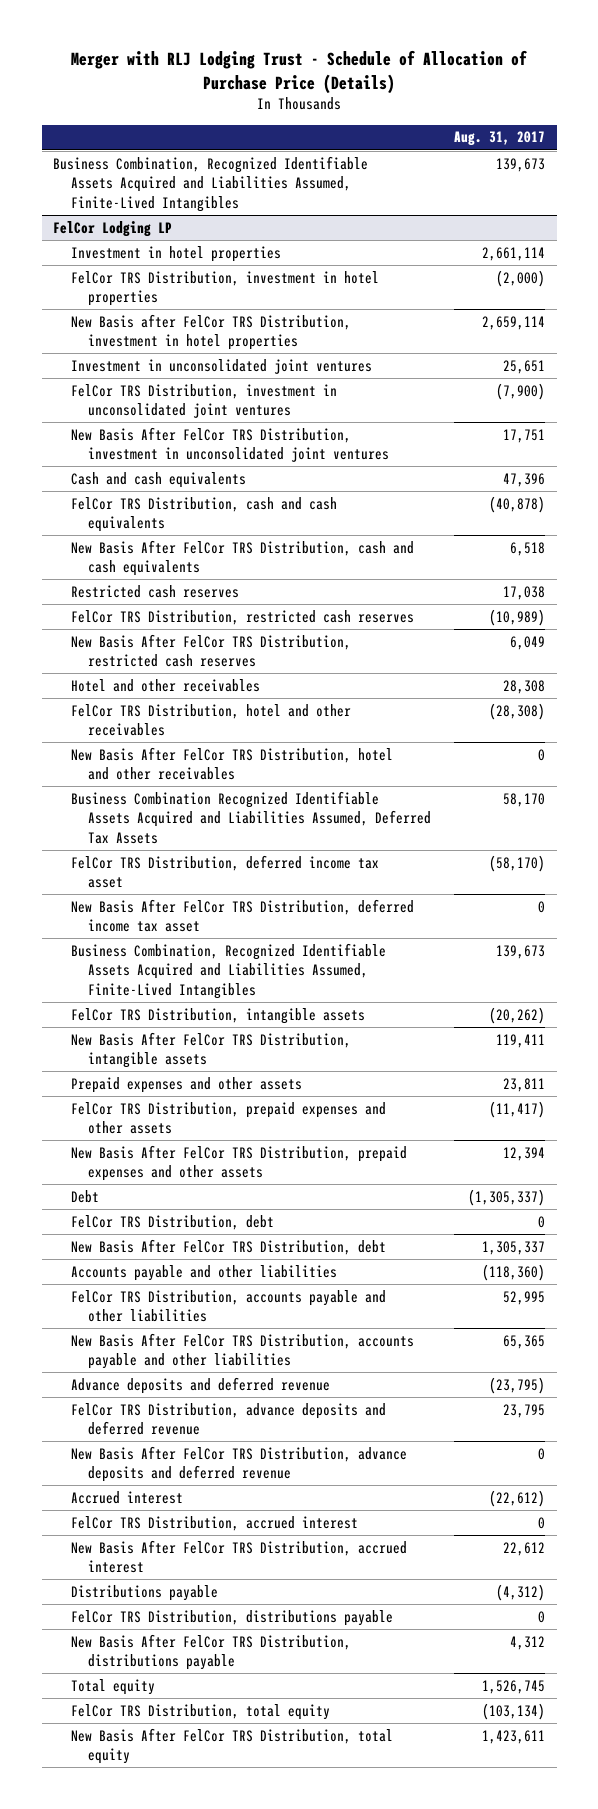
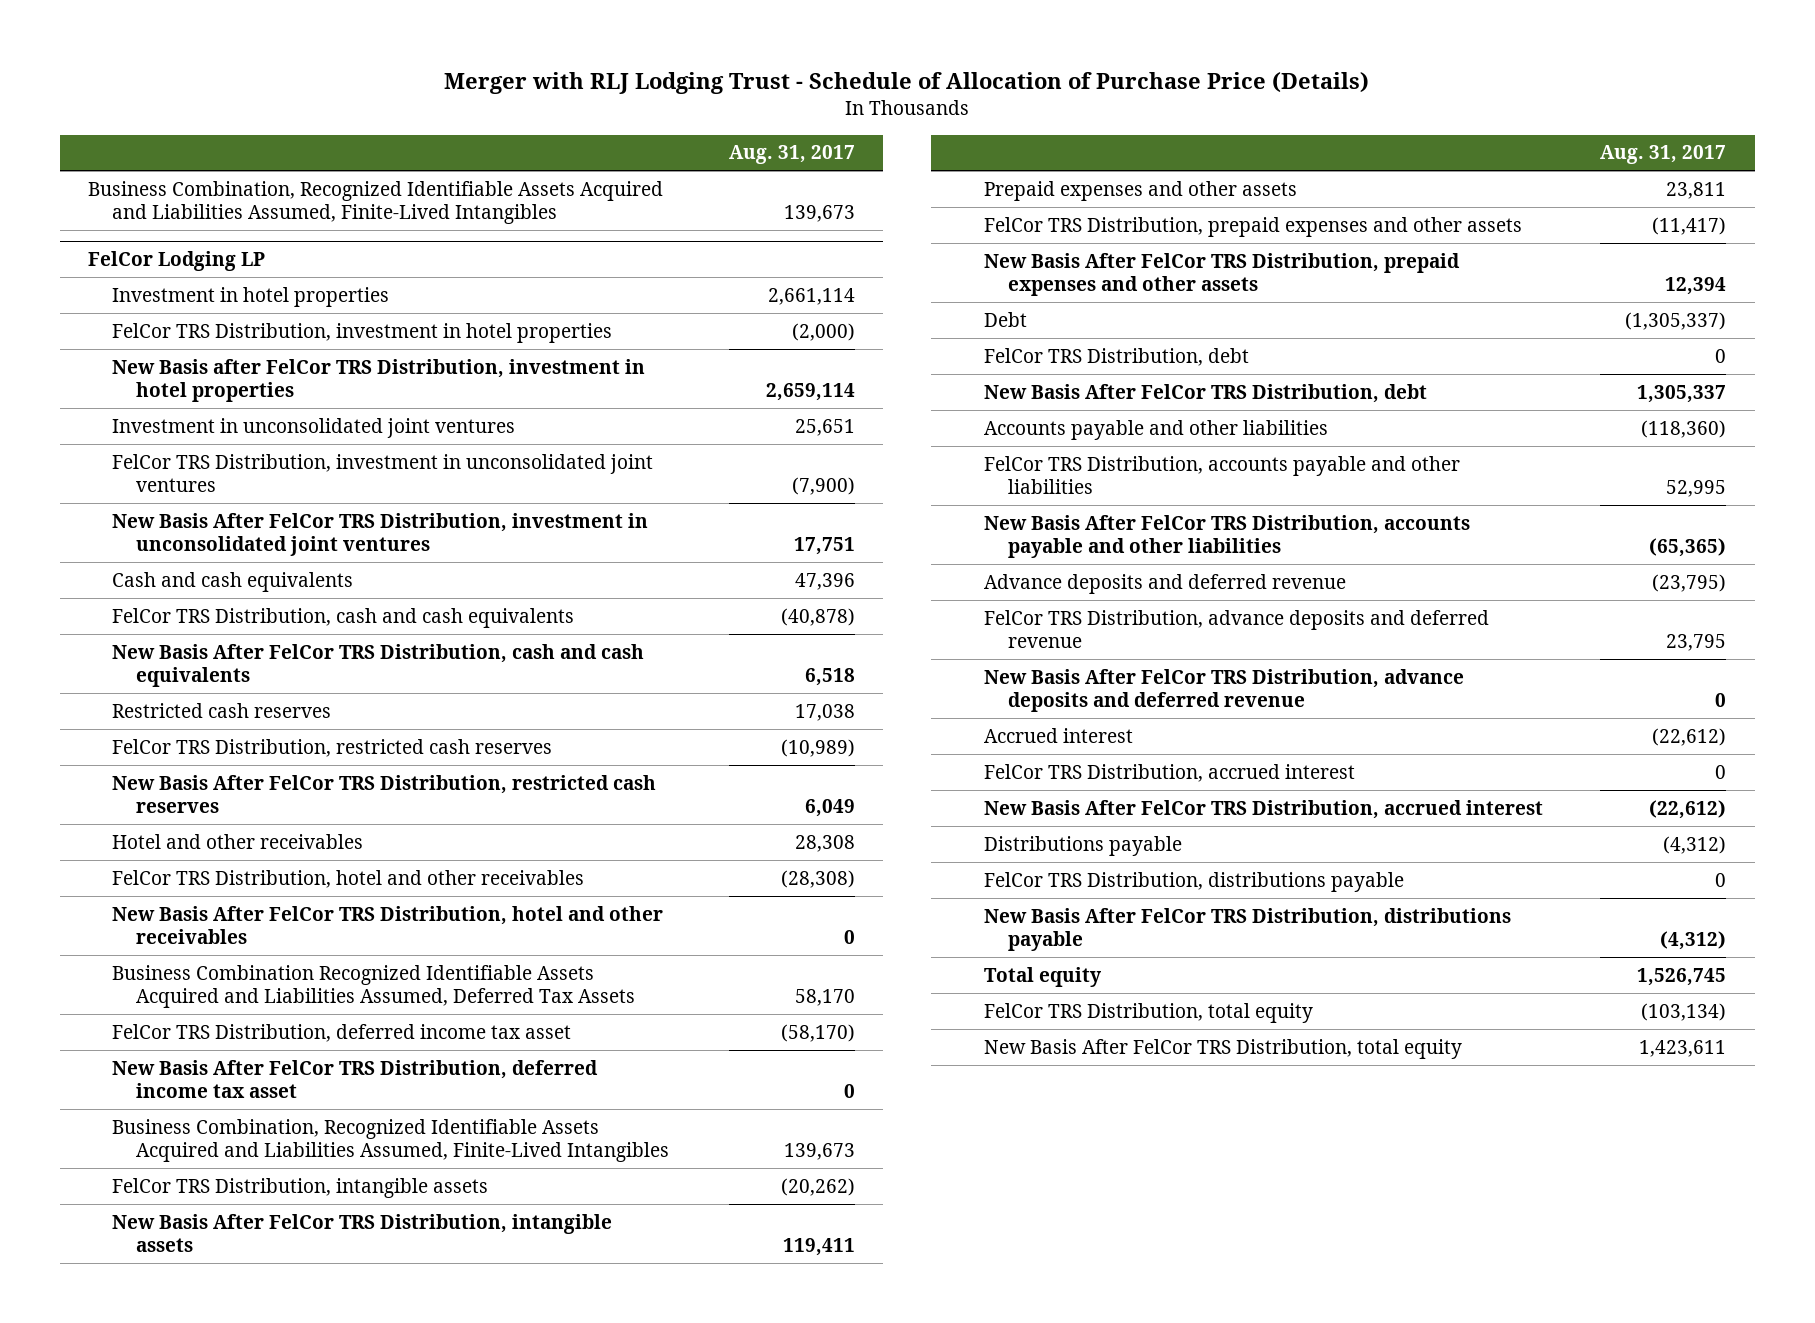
[503,1334,546,1349] 65,365 -> [1649,537,1727,557] (65,365)
[503,1541,546,1556] 22,612 -> [1649,799,1727,819] (22,612)
[510,1635,546,1650] 4,312 -> [1660,930,1727,950] (4,312)

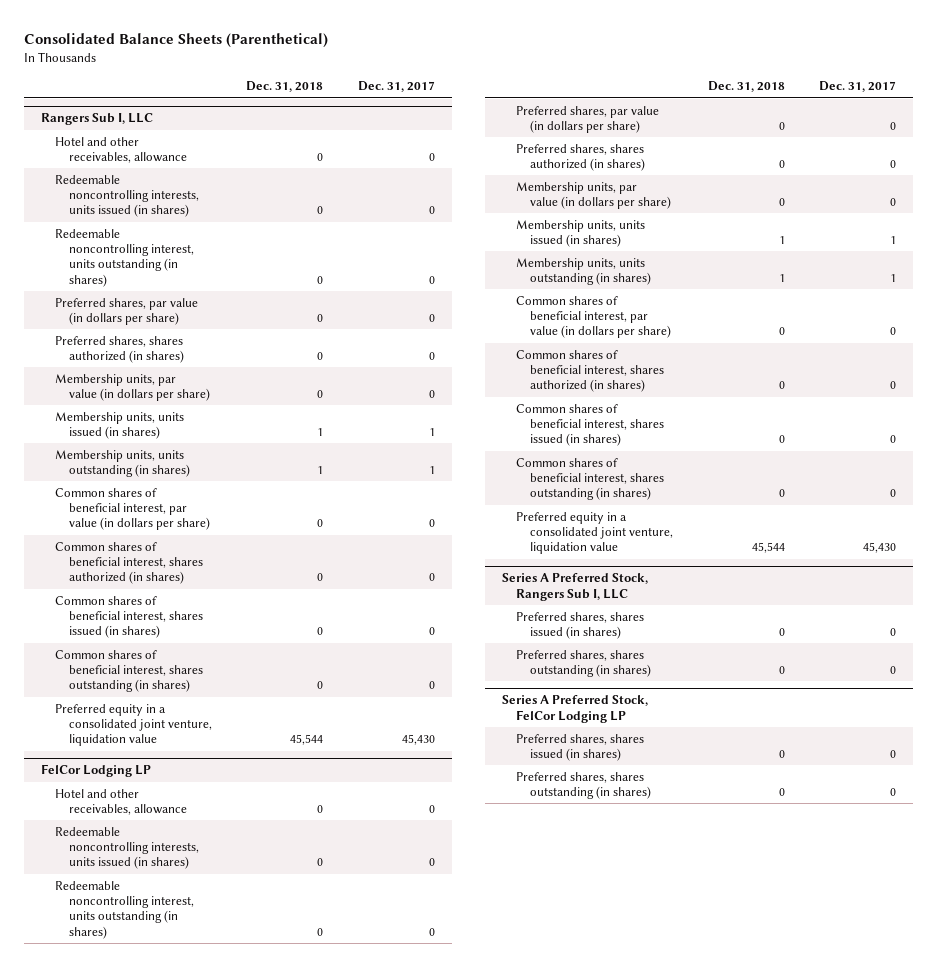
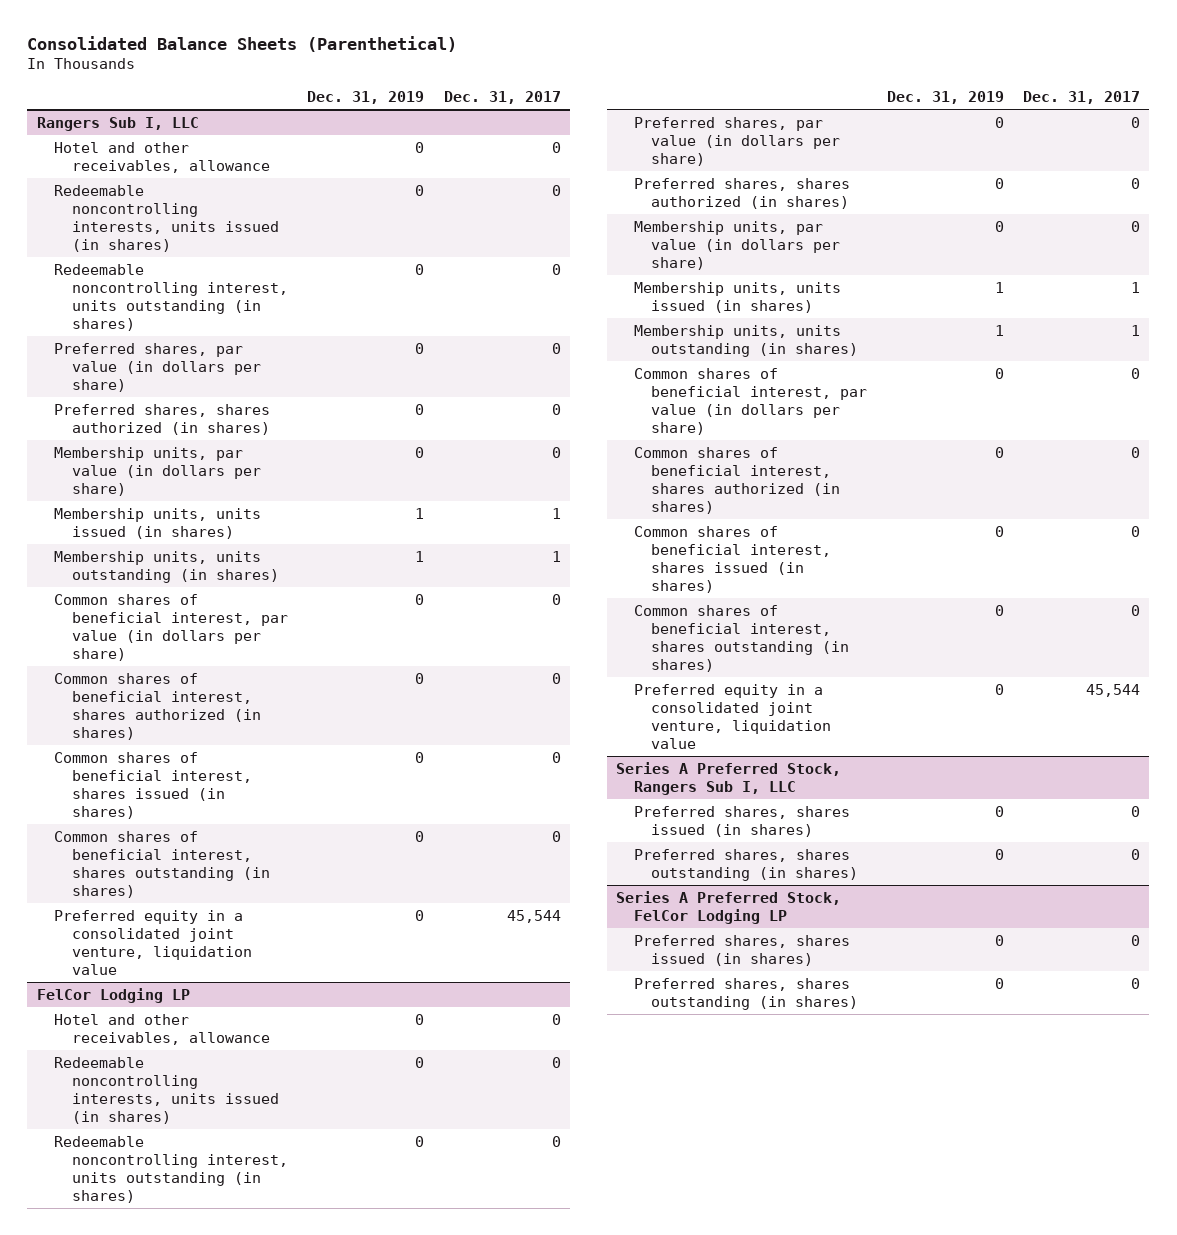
[246,81,324,93] Dec. 31, 2018 -> none
none -> [307,90,425,104] Dec. 31, 2019
[401,734,435,746] 45,430 -> [506,909,561,923] 45,544
[863,542,897,554] 45,430 -> [1085,683,1140,697] 45,544

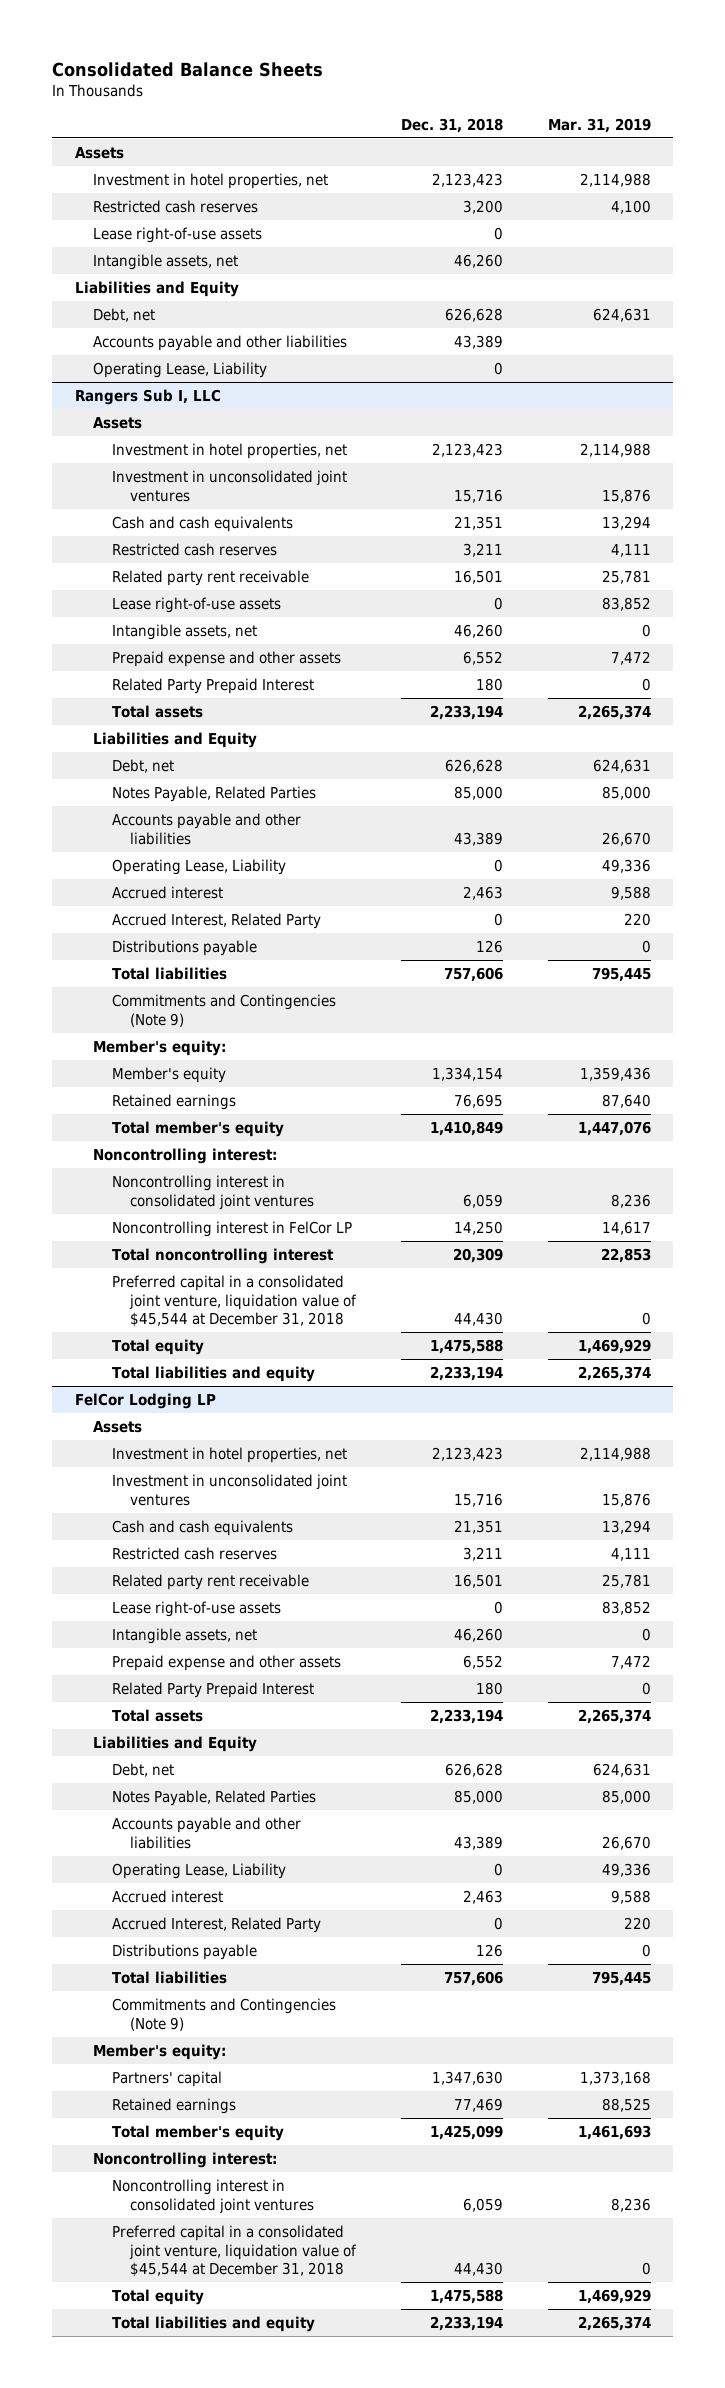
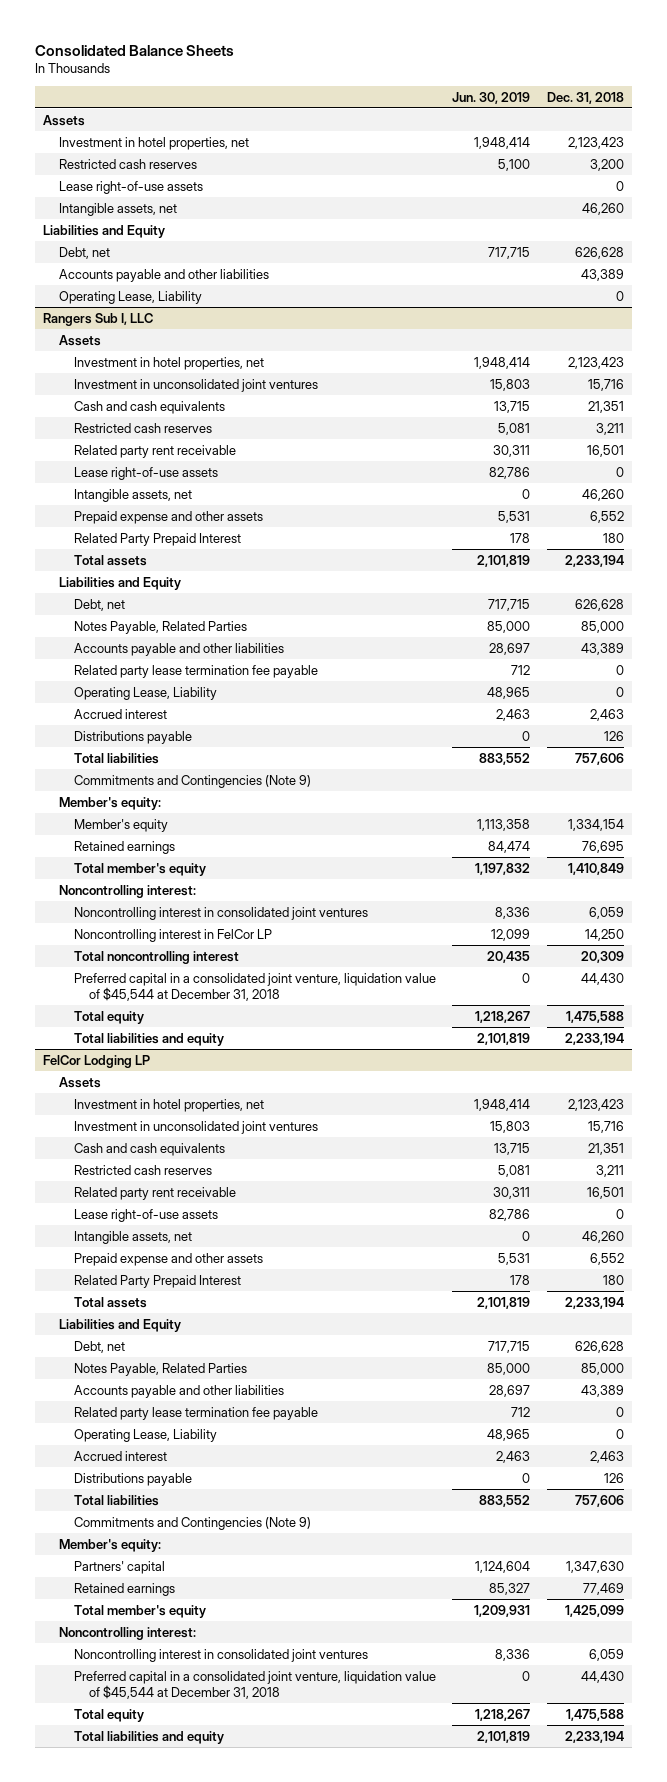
[547,117,651,133] Mar. 31, 2019 -> none
none -> [452,91,531,104] Jun. 30, 2019
none -> [74,664,319,678] Related party lease termination fee payable
[111,912,321,929] Accrued Interest, Related Party -> none
none -> [74,1406,319,1420] Related party lease termination fee payable
[111,1916,321,1933] Accrued Interest, Related Party -> none

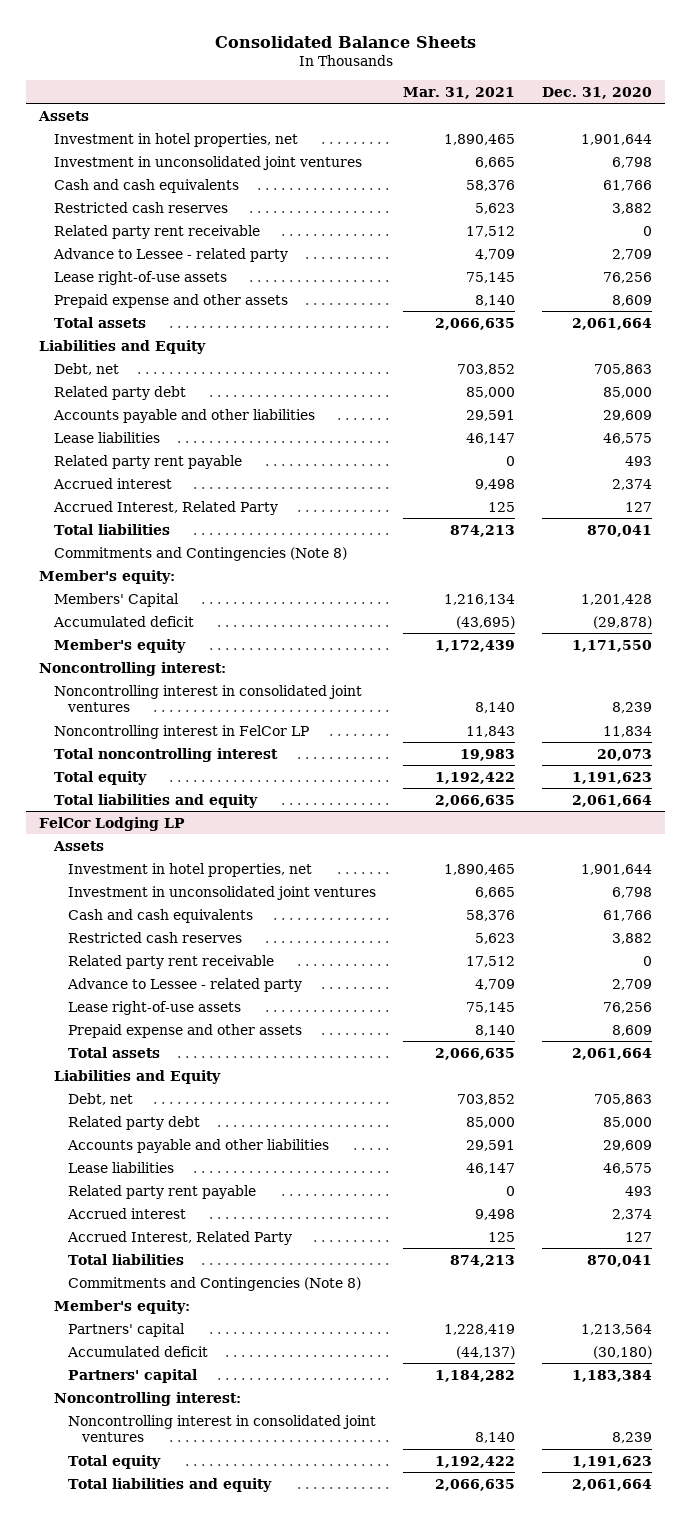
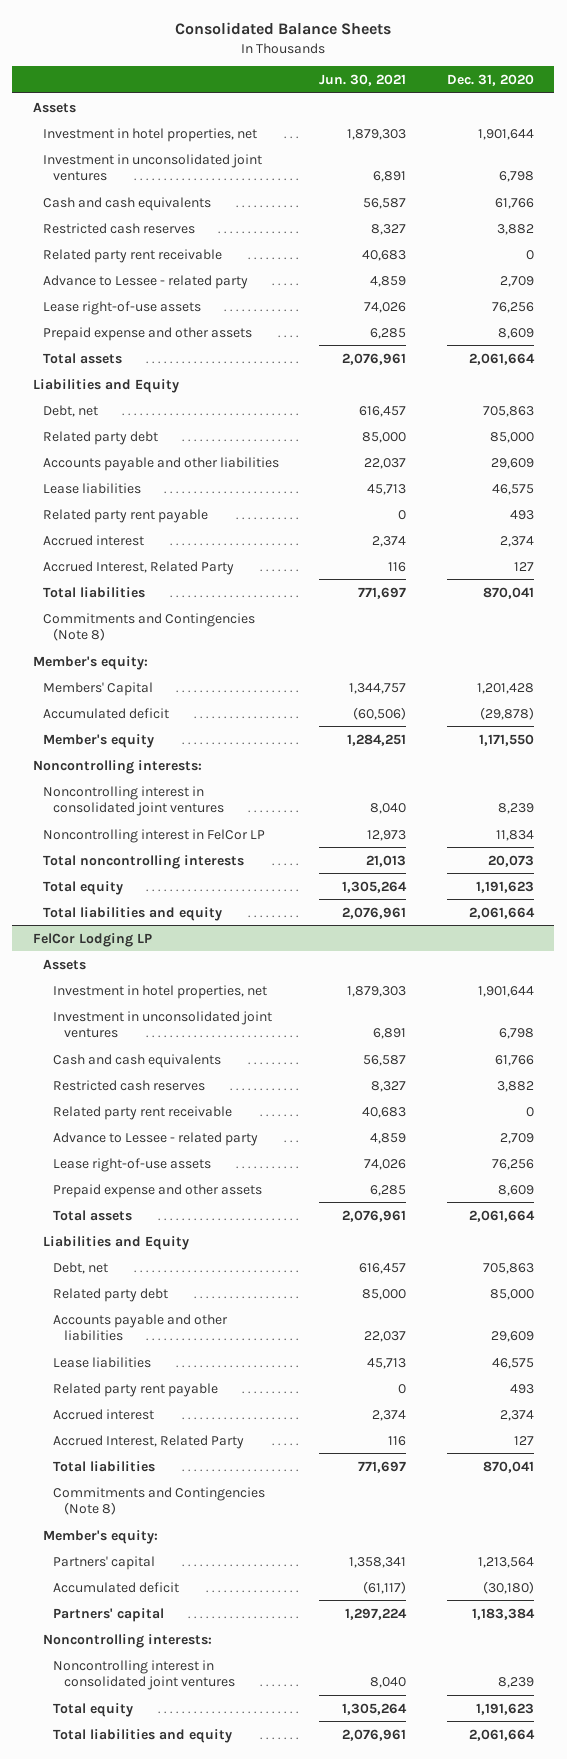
[402,86,515,99] Mar. 31, 2021 -> none
none -> [319,73,407,86] Jun. 30, 2021
[39,661,227,676] Noncontrolling interest: -> [32,759,202,774] Noncontrolling interests:
[53,747,278,762] Total noncontrolling interest -> [43,854,245,869] Total noncontrolling interests
[53,1391,241,1406] Noncontrolling interest: -> [43,1633,213,1648] Noncontrolling interests:

